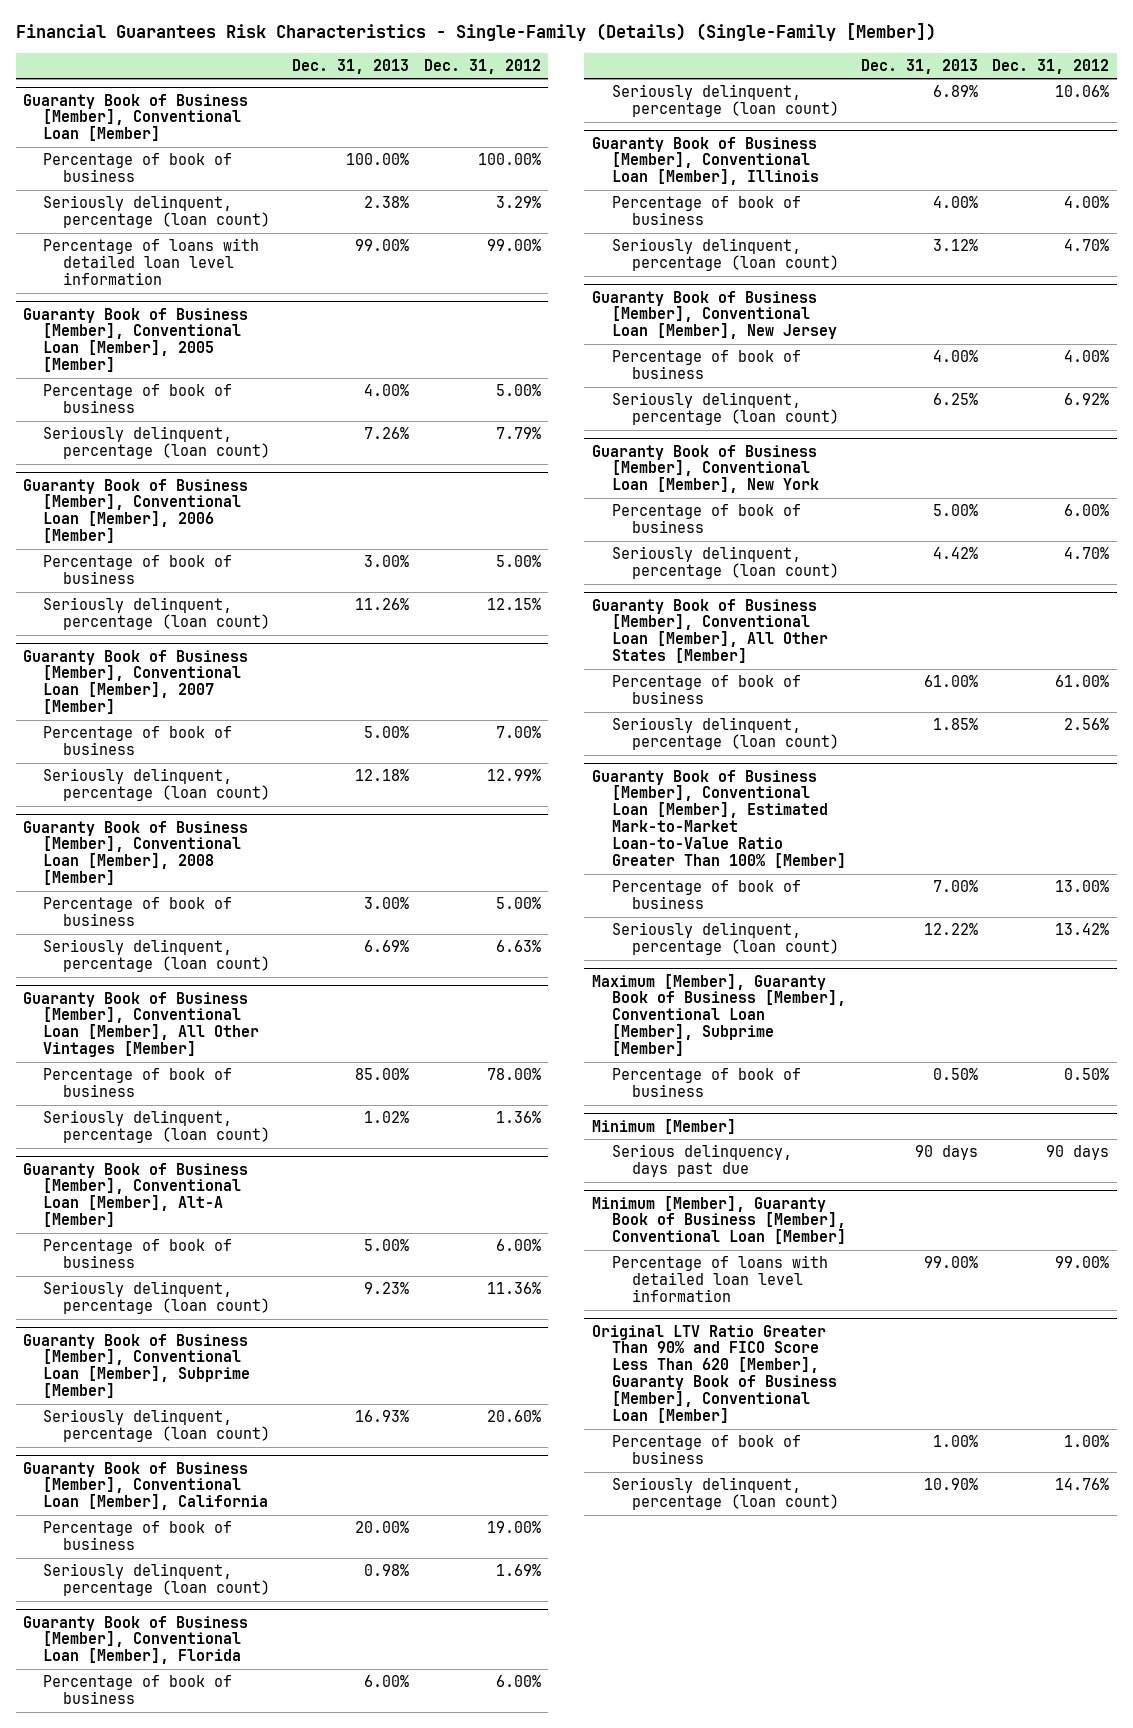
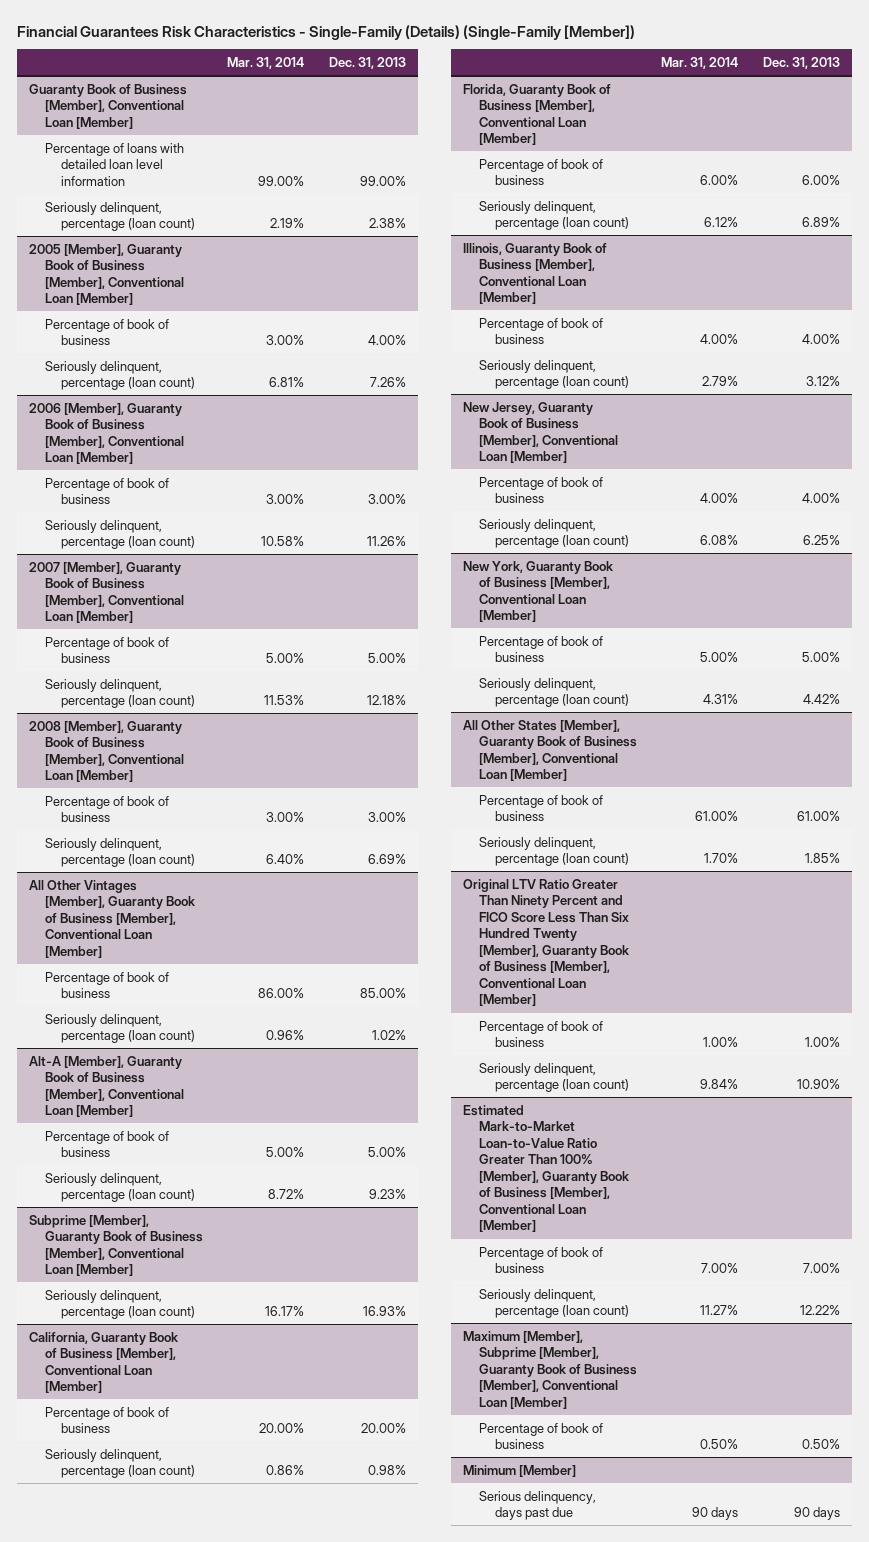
[424,58,542,74] Dec. 31, 2012 -> none
none -> [227,57,305,70] Mar. 31, 2014
[43,153,233,182] Percentage of book of business -> none
[43,195,271,228] Seriously delinquent, percentage (loan count) -> [44,201,195,232] Seriously delinquent, percentage (loan count)
[23,307,249,373] Guaranty Book of Business [Member], Conventional Loan [Member], 2005 [Member] -> [28,243,184,306] 2005 [Member], Guaranty Book of Business [Member], Conventional Loan [Member]
[23,478,249,544] Guaranty Book of Business [Member], Conventional Loan [Member], 2006 [Member] -> [28,402,184,465] 2006 [Member], Guaranty Book of Business [Member], Conventional Loan [Member]
[23,649,249,715] Guaranty Book of Business [Member], Conventional Loan [Member], 2007 [Member] -> [28,561,184,624] 2007 [Member], Guaranty Book of Business [Member], Conventional Loan [Member]
[23,820,249,886] Guaranty Book of Business [Member], Conventional Loan [Member], 2008 [Member] -> [28,720,184,783] 2008 [Member], Guaranty Book of Business [Member], Conventional Loan [Member]
[23,991,260,1058] Guaranty Book of Business [Member], Conventional Loan [Member], All Other Vintages [Member] -> [28,879,196,958] All Other Vintages [Member], Guaranty Book of Business [Member], Conventional Loan [Member]
[23,1162,249,1228] Guaranty Book of Business [Member], Conventional Loan [Member], Alt-A [Member] -> [28,1055,184,1118] Alt-A [Member], Guaranty Book of Business [Member], Conventional Loan [Member]
[23,1333,251,1399] Guaranty Book of Business [Member], Conventional Loan [Member], Subprime [Member] -> [28,1214,203,1277] Subprime [Member], Guaranty Book of Business [Member], Conventional Loan [Member]
[23,1461,269,1511] Guaranty Book of Business [Member], Conventional Loan [Member], California -> [28,1331,179,1394] California, Guaranty Book of Business [Member], Conventional Loan [Member]
[23,1615,249,1665] Guaranty Book of Business [Member], Conventional Loan [Member], Florida -> [462,83,611,146] Florida, Guaranty Book of Business [Member], Conventional Loan [Member]
[591,136,819,186] Guaranty Book of Business [Member], Conventional Loan [Member], Illinois -> [462,242,607,305] Illinois, Guaranty Book of Business [Member], Conventional Loan [Member]
[591,290,837,340] Guaranty Book of Business [Member], Conventional Loan [Member], New Jersey -> [462,401,618,464] New Jersey, Guaranty Book of Business [Member], Conventional Loan [Member]
[591,444,819,494] Guaranty Book of Business [Member], Conventional Loan [Member], New York -> [462,560,614,623] New York, Guaranty Book of Business [Member], Conventional Loan [Member]
[591,598,828,664] Guaranty Book of Business [Member], Conventional Loan [Member], All Other States [Member] -> [462,719,637,782] All Other States [Member], Guaranty Book of Business [Member], Conventional Loan [Member]
none -> [462,878,630,1007] Original LTV Ratio Greater Than Ninety Percent and FICO Score Less Than Six Hundred Twenty [Member], Guaranty Book of Business [Member], Conventional Loan [Member]
none -> [478,1020,603,1048] Percentage of book of business
none -> [478,1062,629,1093] Seriously delinquent, percentage (loan count)
[591,769,846,868] Guaranty Book of Business [Member], Conventional Loan [Member], Estimated Mark-to-Market Loan-to-Value Ratio Greater Than 100% [Member] -> [462,1104,630,1233] Estimated Mark-to-Market Loan-to-Value Ratio Greater Than 100% [Member], Guaranty Book of Business [Member], Conventional Loan [Member]
[591,973,846,1057] Maximum [Member], Guaranty Book of Business [Member], Conventional Loan [Member], Subprime [Member] -> [462,1330,637,1409] Maximum [Member], Subprime [Member], Guaranty Book of Business [Member], Conventional Loan [Member]
[591,1195,846,1245] Minimum [Member], Guaranty Book of Business [Member], Conventional Loan [Member] -> none
[611,1255,828,1302] Percentage of loans with detailed loan level information -> none
[591,1324,837,1423] Original LTV Ratio Greater Than 90% and FICO Score Less Than 620 [Member], Guaranty Book of Business [Member], Conventional Loan [Member] -> none
[611,1435,801,1464] Percentage of book of business -> none
[611,1477,839,1510] Seriously delinquent, percentage (loan count) -> none

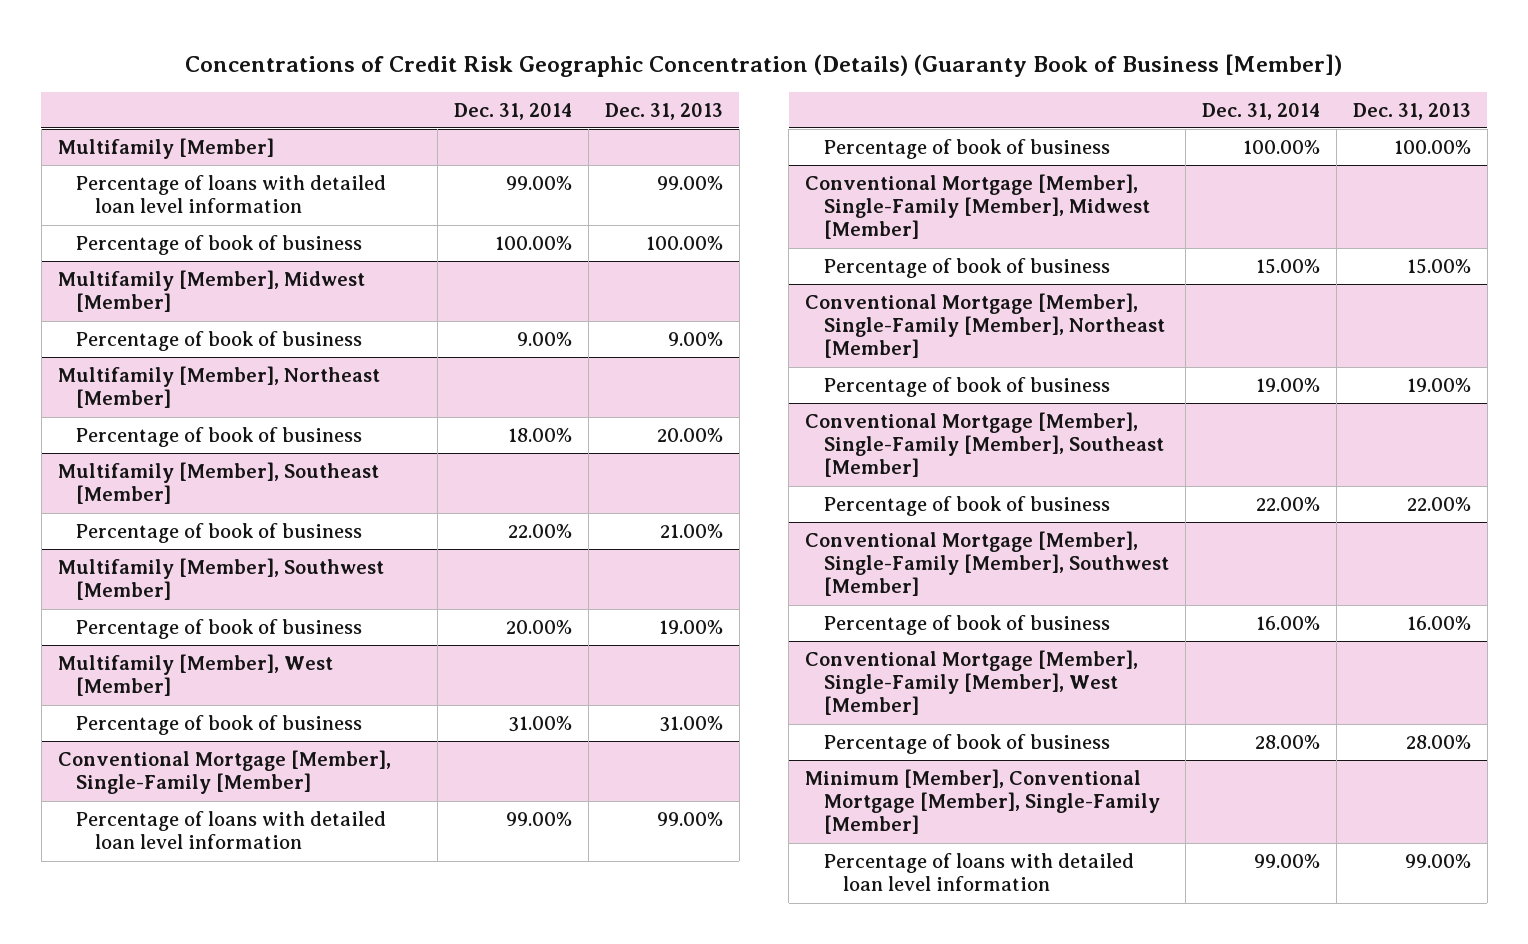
[16,24,635,40] Financial Guarantees Risk Characteristics - Single-Family (Details) (Single-Family [Member]) -> [185,53,1343,77] Concentrations of Credit Risk Geographic Concentration (Details) (Guaranty Book of Business [Member])
[227,57,305,70] Mar. 31, 2014 -> none
none -> [454,102,573,120] Dec. 31, 2014
[28,83,187,129] Guaranty Book of Business [Member], Conventional Loan [Member] -> none
none -> [57,138,274,160] Multifamily [Member]
[44,201,195,232] Seriously delinquent, percentage (loan count) -> none
[28,243,184,306] 2005 [Member], Guaranty Book of Business [Member], Conventional Loan [Member] -> none
[44,360,195,391] Seriously delinquent, percentage (loan count) -> none
[28,402,184,465] 2006 [Member], Guaranty Book of Business [Member], Conventional Loan [Member] -> none
[44,519,195,550] Seriously delinquent, percentage (loan count) -> none
[28,561,184,624] 2007 [Member], Guaranty Book of Business [Member], Conventional Loan [Member] -> none
[44,636,169,664] Percentage of book of business -> none
[44,678,195,709] Seriously delinquent, percentage (loan count) -> none
[28,720,184,783] 2008 [Member], Guaranty Book of Business [Member], Conventional Loan [Member] -> none
[44,795,169,823] Percentage of book of business -> none
[44,837,195,868] Seriously delinquent, percentage (loan count) -> none
[28,879,196,958] All Other Vintages [Member], Guaranty Book of Business [Member], Conventional Loan [Member] -> none
[44,971,169,999] Percentage of book of business -> none
[44,1013,195,1044] Seriously delinquent, percentage (loan count) -> none
[28,1055,184,1118] Alt-A [Member], Guaranty Book of Business [Member], Conventional Loan [Member] -> none
[44,1130,169,1158] Percentage of book of business -> none
[44,1172,195,1203] Seriously delinquent, percentage (loan count) -> none
[28,1214,203,1277] Subprime [Member], Guaranty Book of Business [Member], Conventional Loan [Member] -> none
[44,1289,195,1320] Seriously delinquent, percentage (loan count) -> none
[28,1331,179,1394] California, Guaranty Book of Business [Member], Conventional Loan [Member] -> none
[368,335,407,346] 4.00% -> [646,236,724,251] 100.00%
none -> [57,270,365,313] Multifamily [Member], Midwest [Member]
[368,494,407,505] 3.00% -> [668,332,724,347] 9.00%
none -> [57,366,380,409] Multifamily [Member], Northeast [Member]
[44,1448,195,1479] Seriously delinquent, percentage (loan count) -> none
[462,83,611,146] Florida, Guaranty Book of Business [Member], Conventional Loan [Member] -> none
[478,200,629,231] Seriously delinquent, percentage (loan count) -> none
[462,242,607,305] Illinois, Guaranty Book of Business [Member], Conventional Loan [Member] -> none
[478,359,629,390] Seriously delinquent, percentage (loan count) -> none
[462,401,618,464] New Jersey, Guaranty Book of Business [Member], Conventional Loan [Member] -> none
[478,518,629,549] Seriously delinquent, percentage (loan count) -> none
[462,560,614,623] New York, Guaranty Book of Business [Member], Conventional Loan [Member] -> none
[478,677,629,708] Seriously delinquent, percentage (loan count) -> none
[462,719,637,782] All Other States [Member], Guaranty Book of Business [Member], Conventional Loan [Member] -> none
[478,836,629,867] Seriously delinquent, percentage (loan count) -> none
[462,878,630,1007] Original LTV Ratio Greater Than Ninety Percent and FICO Score Less Than Six Hundred Twenty [Member], Guaranty Book of Business [Member], Conventional Loan [Member] -> none
[478,1062,629,1093] Seriously delinquent, percentage (loan count) -> none
[462,1104,630,1233] Estimated Mark-to-Market Loan-to-Value Ratio Greater Than 100% [Member], Guaranty Book of Business [Member], Conventional Loan [Member] -> none
[478,1288,629,1319] Seriously delinquent, percentage (loan count) -> none
[462,1330,637,1409] Maximum [Member], Subprime [Member], Guaranty Book of Business [Member], Conventional Loan [Member] -> none
[462,1464,576,1477] Minimum [Member] -> none
[478,1490,596,1521] Serious delinquency, days past due -> none
none -> [57,462,379,505] Multifamily [Member], Southeast [Member]
[802,175,841,186] 6.00% -> [660,524,724,539] 21.00%
none -> [57,558,384,601] Multifamily [Member], Southwest [Member]
[802,334,841,345] 4.00% -> [659,620,724,635] 19.00%
none -> [57,654,333,697] Multifamily [Member], West [Member]
[802,493,841,504] 4.00% -> [659,716,724,733] 31.00%
none -> [57,750,391,795] Conventional Mortgage [Member], Single-Family [Member]
none -> [76,811,387,850] Percentage of loans with detailed loan level information
[802,652,841,663] 5.00% -> [1393,140,1471,155] 100.00%
none -> [805,174,1151,240] Conventional Mortgage [Member], Single-Family [Member], Midwest [Member]
[797,811,841,822] 61.00% -> [1406,258,1471,275] 15.00%
none -> [805,293,1166,359] Conventional Mortgage [Member], Single-Family [Member], Northeast [Member]
[805,1037,841,1048] 1.00% -> [1406,378,1471,393] 19.00%
none -> [805,412,1165,478] Conventional Mortgage [Member], Single-Family [Member], Southeast [Member]
[803,1263,841,1274] 7.00% -> [1406,497,1471,512] 22.00%
none -> [805,531,1170,597] Conventional Mortgage [Member], Single-Family [Member], Southwest [Member]
[802,1439,841,1450] 0.50% -> [1406,616,1471,631] 16.00%
none -> [805,650,1139,716] Conventional Mortgage [Member], Single-Family [Member], West [Member]
none -> [824,734,1111,755] Percentage of book of business
none -> [805,769,1161,835] Minimum [Member], Conventional Mortgage [Member], Single-Family [Member]
none -> [824,853,1135,892] Percentage of loans with detailed loan level information

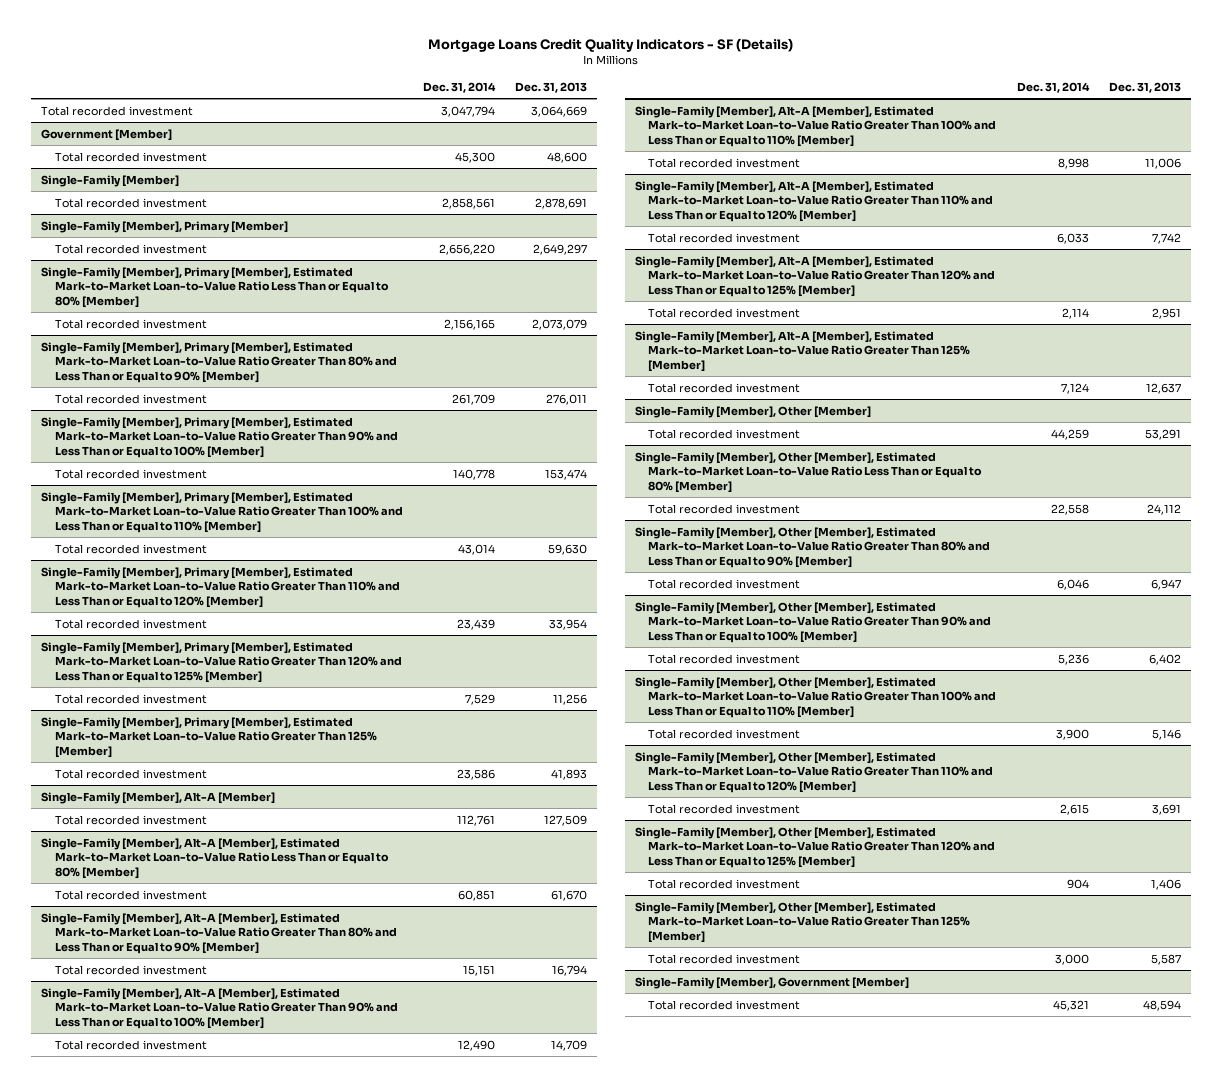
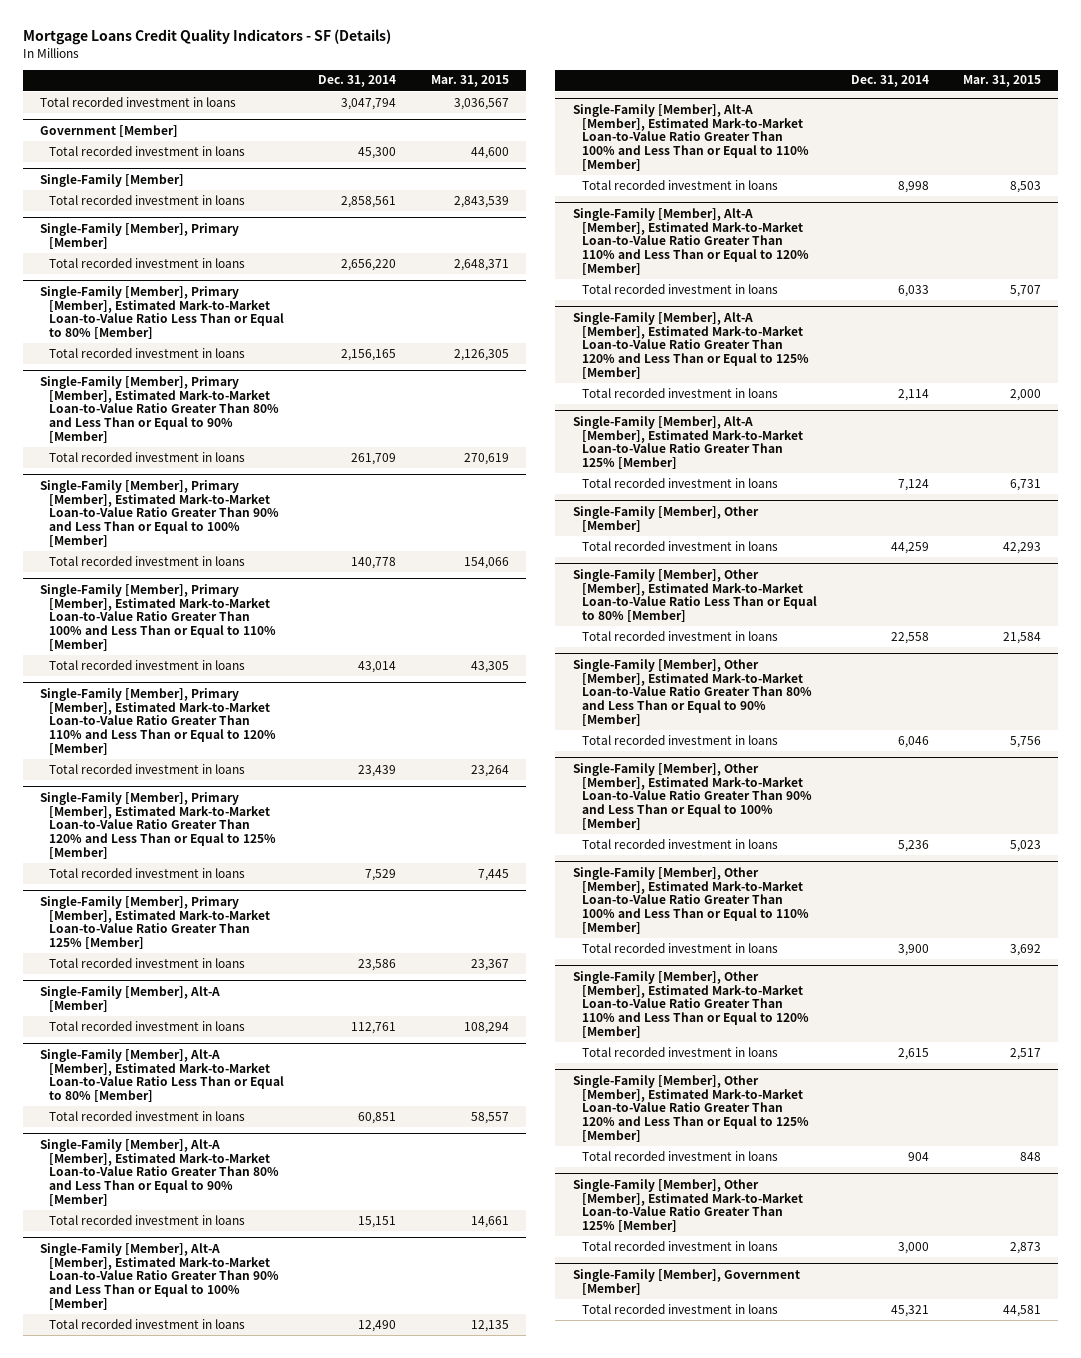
[515,81,588,93] Dec. 31, 2013 -> none
none -> [430,75,509,88] Mar. 31, 2015
[41,105,194,116] Total recorded investment -> [39,96,236,107] Total recorded investment in loans
[54,151,207,162] Total recorded investment -> [49,145,246,156] Total recorded investment in loans
[54,197,207,208] Total recorded investment -> [49,194,246,205] Total recorded investment in loans
[54,243,207,254] Total recorded investment -> [49,257,246,268] Total recorded investment in loans
[54,318,207,329] Total recorded investment -> [49,347,246,358] Total recorded investment in loans
[54,393,207,404] Total recorded investment -> [49,451,246,462] Total recorded investment in loans
[54,468,207,479] Total recorded investment -> [49,555,246,566] Total recorded investment in loans
[54,543,207,554] Total recorded investment -> [49,659,246,670] Total recorded investment in loans
[54,618,207,629] Total recorded investment -> [49,763,246,774] Total recorded investment in loans
[54,693,207,704] Total recorded investment -> [49,867,246,878] Total recorded investment in loans
[54,768,207,779] Total recorded investment -> [49,957,246,968] Total recorded investment in loans
[54,814,207,825] Total recorded investment -> [49,1020,246,1031] Total recorded investment in loans
[54,889,207,900] Total recorded investment -> [49,1110,246,1121] Total recorded investment in loans
[54,964,207,975] Total recorded investment -> [49,1214,246,1225] Total recorded investment in loans
[54,1039,207,1050] Total recorded investment -> [49,1318,246,1329] Total recorded investment in loans
[648,157,801,168] Total recorded investment -> [582,179,779,190] Total recorded investment in loans
[648,232,801,243] Total recorded investment -> [582,283,779,294] Total recorded investment in loans
[648,307,801,318] Total recorded investment -> [582,387,779,398] Total recorded investment in loans
[648,382,801,393] Total recorded investment -> [582,477,779,488] Total recorded investment in loans
[648,428,801,439] Total recorded investment -> [582,540,779,551] Total recorded investment in loans
[648,503,801,514] Total recorded investment -> [582,630,779,641] Total recorded investment in loans
[648,578,801,589] Total recorded investment -> [582,734,779,745] Total recorded investment in loans
[648,653,801,664] Total recorded investment -> [582,838,779,849] Total recorded investment in loans
[648,728,801,739] Total recorded investment -> [582,942,779,953] Total recorded investment in loans
[648,803,801,814] Total recorded investment -> [582,1046,779,1057] Total recorded investment in loans
[648,878,801,889] Total recorded investment -> [582,1150,779,1161] Total recorded investment in loans
[648,953,801,964] Total recorded investment -> [582,1240,779,1251] Total recorded investment in loans
[648,999,801,1010] Total recorded investment -> [582,1303,779,1314] Total recorded investment in loans

